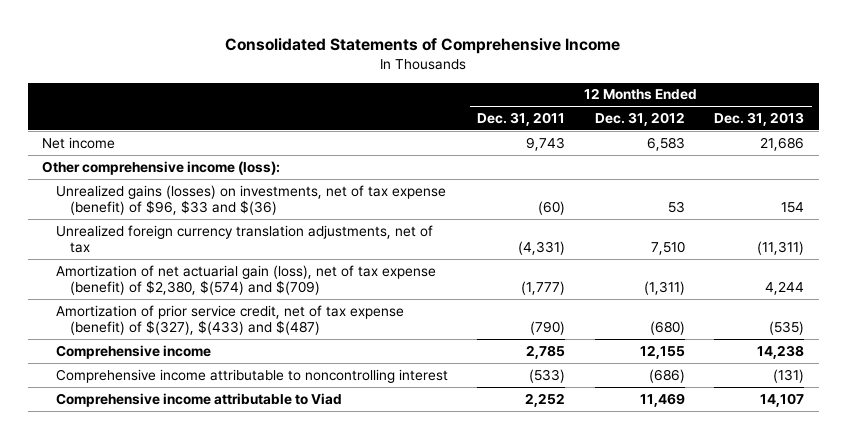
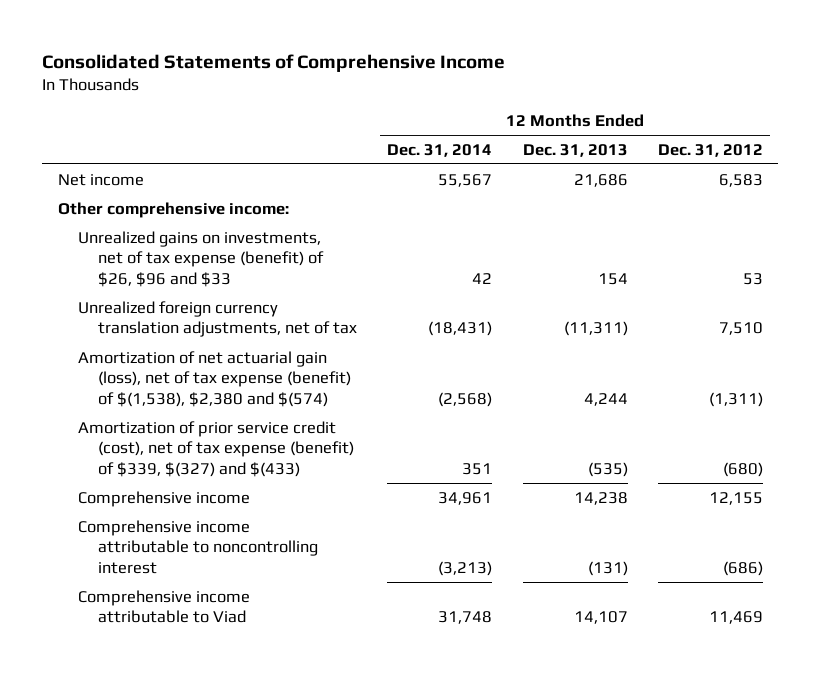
[477,112,566,127] Dec. 31, 2011 -> none
none -> [387,143,493,157] Dec. 31, 2014
[42,160,281,175] Other comprehensive income (loss): -> [57,201,289,218] Other comprehensive income:
[55,184,446,216] Unrealized gains (losses) on investments, net of tax expense (benefit) of $96, $33 and $(36) -> [77,230,324,288] Unrealized gains on investments, net of tax expense (benefit) of $26, $96 and $33
[55,264,436,296] Amortization of net actuarial gain (loss), net of tax expense (benefit) of $2,380, $(574) and $(709) -> [77,350,351,408] Amortization of net actuarial gain (loss), net of tax expense (benefit) of $(1,538), $2,380 and $(574)
[55,304,404,336] Amortization of prior service credit, net of tax expense (benefit) of $(327), $(433) and $(487) -> [77,420,354,478] Amortization of prior service credit (cost), net of tax expense (benefit) of $339, $(327) and $(433)

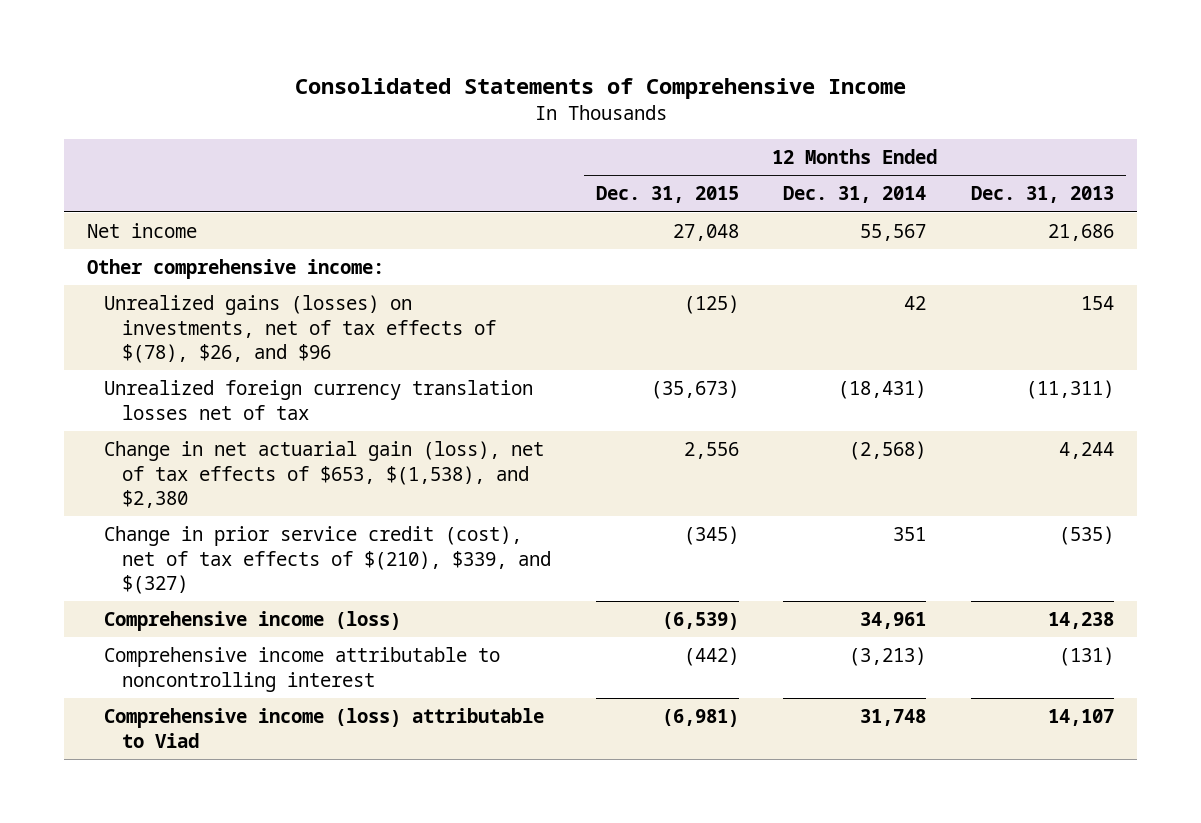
[657,143,763,157] Dec. 31, 2012 -> none
none -> [595,186,739,204] Dec. 31, 2015
[77,230,324,288] Unrealized gains on investments, net of tax expense (benefit) of $26, $96 and $33 -> [104,295,496,364] Unrealized gains (losses) on investments, net of tax effects of $(78), $26, and $96
[77,300,357,338] Unrealized foreign currency translation adjustments, net of tax -> [104,380,534,420] Unrealized foreign currency translation losses net of tax
[77,350,351,408] Amortization of net actuarial gain (loss), net of tax expense (benefit) of $(1,538), $2,380 and $(574) -> [104,441,545,509] Change in net actuarial gain (loss), net of tax effects of $653, $(1,538), and $2,380
[77,420,354,478] Amortization of prior service credit (cost), net of tax expense (benefit) of $339, $(327) and $(433) -> [104,526,551,595] Change in prior service credit (cost), net of tax effects of $(210), $339, and $(327)
[77,490,250,507] Comprehensive income -> [104,611,402,632] Comprehensive income (loss)
[77,589,250,624] Comprehensive income attributable to Viad -> [104,708,545,748] Comprehensive income (loss) attributable to Viad

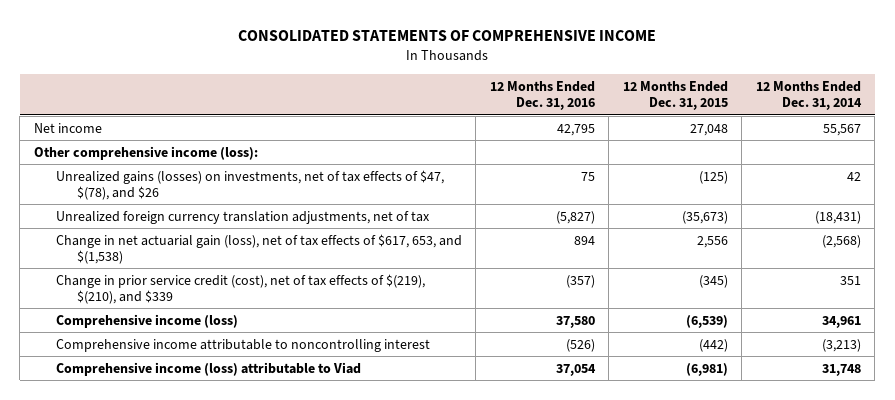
[294,78,906,100] Consolidated Statements of Comprehensive Income -> [238,30,657,42] CONSOLIDATED STATEMENTS OF COMPREHENSIVE INCOME
[971,186,1115,204] Dec. 31, 2013 -> none
none -> [489,81,595,111] 12 Months Ended Dec. 31, 2016
[86,259,384,280] Other comprehensive income: -> [33,145,258,160] Other comprehensive income (loss):
[104,295,496,364] Unrealized gains (losses) on investments, net of tax effects of $(78), $26, and $96 -> [55,169,444,200] Unrealized gains (losses) on investments, net of tax effects of $47, $(78), and $26
[104,380,534,420] Unrealized foreign currency translation losses net of tax -> [55,210,430,224] Unrealized foreign currency translation adjustments, net of tax
[104,441,545,509] Change in net actuarial gain (loss), net of tax effects of $653, $(1,538), and $2,380 -> [55,233,462,264] Change in net actuarial gain (loss), net of tax effects of $617, 653, and $(1,538)
[104,526,551,595] Change in prior service credit (cost), net of tax effects of $(210), $339, and $(327) -> [55,273,425,304] Change in prior service credit (cost), net of tax effects of $(219), $(210), and $339

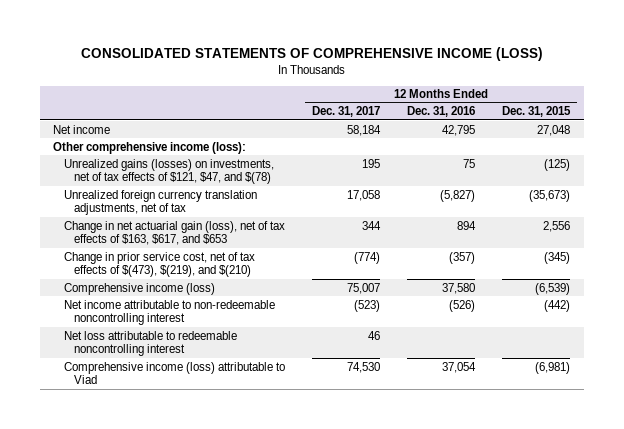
[238,30,657,42] CONSOLIDATED STATEMENTS OF COMPREHENSIVE INCOME -> [80,47,543,62] CONSOLIDATED STATEMENTS OF COMPREHENSIVE INCOME (LOSS)
[755,81,862,111] 12 Months Ended Dec. 31, 2014 -> none
none -> [311,106,380,118] Dec. 31, 2017
[55,169,444,200] Unrealized gains (losses) on investments, net of tax effects of $47, $(78), and $26 -> [63,158,274,185] Unrealized gains (losses) on investments, net of tax effects of $121, $47, and $(78)
[55,233,462,264] Change in net actuarial gain (loss), net of tax effects of $617, 653, and $(1,538) -> [63,220,285,246] Change in net actuarial gain (loss), net of tax effects of $163, $617, and $653
[55,273,425,304] Change in prior service credit (cost), net of tax effects of $(219), $(210), and $339 -> [63,251,255,278] Change in prior service cost, net of tax effects of $(473), $(219), and $(210)
[55,338,430,352] Comprehensive income attributable to noncontrolling interest -> [63,299,275,326] Net income attributable to non-redeemable noncontrolling interest
none -> [63,330,237,357] Net loss attributable to redeemable noncontrolling interest

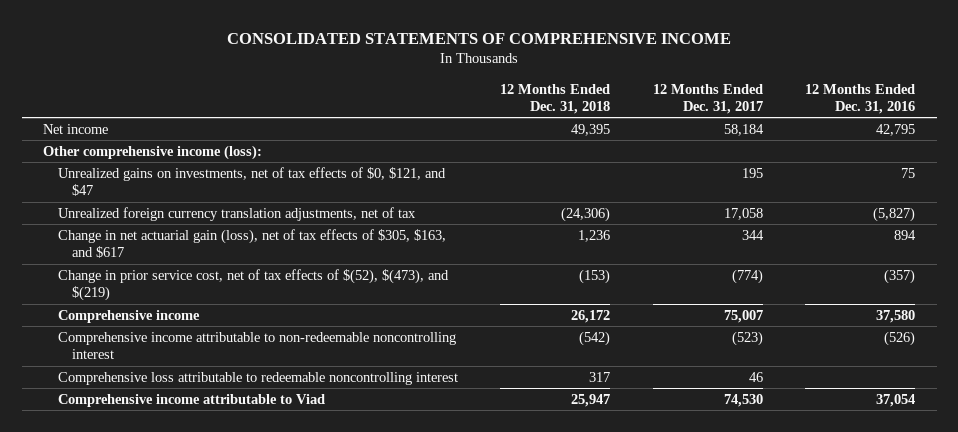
[80,47,543,62] CONSOLIDATED STATEMENTS OF COMPREHENSIVE INCOME (LOSS) -> [227,32,732,44] CONSOLIDATED STATEMENTS OF COMPREHENSIVE INCOME
[502,106,572,118] Dec. 31, 2015 -> none
none -> [500,83,611,114] 12 Months Ended Dec. 31, 2018
[63,158,274,185] Unrealized gains (losses) on investments, net of tax effects of $121, $47, and $(78) -> [57,166,446,197] Unrealized gains on investments, net of tax effects of $0, $121, and $47
[63,220,285,246] Change in net actuarial gain (loss), net of tax effects of $163, $617, and $653 -> [57,228,446,259] Change in net actuarial gain (loss), net of tax effects of $305, $163, and $617
[63,251,255,278] Change in prior service cost, net of tax effects of $(473), $(219), and $(210) -> [57,268,449,302] Change in prior service cost, net of tax effects of $(52), $(473), and $(219)
[63,282,215,295] Comprehensive income (loss) -> [57,309,200,323] Comprehensive income
[63,299,275,326] Net income attributable to non-redeemable noncontrolling interest -> [57,331,456,360] Comprehensive income attributable to non-redeemable noncontrolling interest
[63,330,237,357] Net loss attributable to redeemable noncontrolling interest -> [57,371,458,385] Comprehensive loss attributable to redeemable noncontrolling interest
[63,361,285,385] Comprehensive income (loss) attributable to Viad -> [57,393,325,407] Comprehensive income attributable to Viad

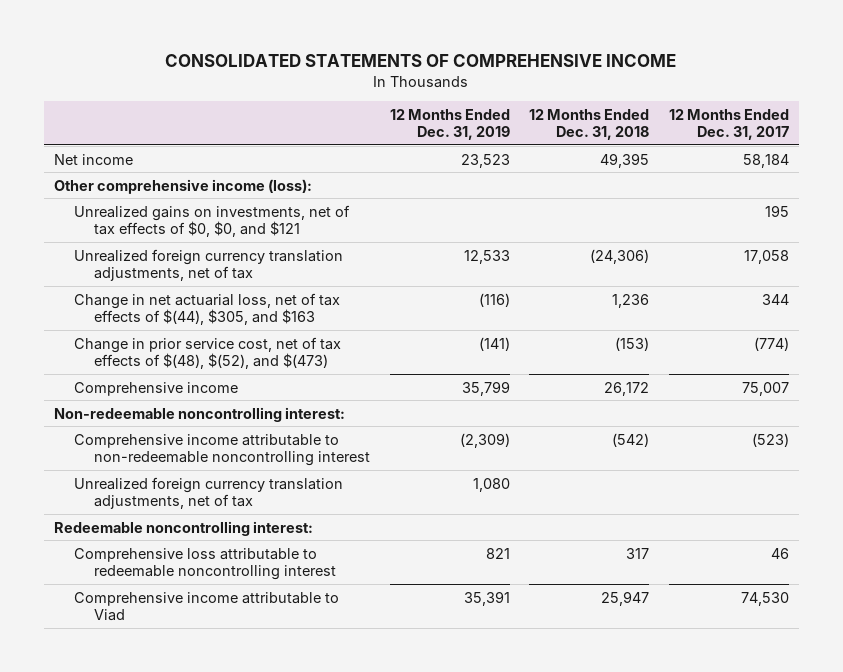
[805,83,916,114] 12 Months Ended Dec. 31, 2016 -> none
none -> [389,108,510,140] 12 Months Ended Dec. 31, 2019
[57,166,446,197] Unrealized gains on investments, net of tax effects of $0, $121, and $47 -> [73,204,350,237] Unrealized gains on investments, net of tax effects of $0, $0, and $121
[57,228,446,259] Change in net actuarial gain (loss), net of tax effects of $305, $163, and $617 -> [73,292,340,325] Change in net actuarial loss, net of tax effects of $(44), $305, and $163
[57,268,449,302] Change in prior service cost, net of tax effects of $(52), $(473), and $(219) -> [73,336,341,369] Change in prior service cost, net of tax effects of $(48), $(52), and $(473)
none -> [53,406,345,422] Non-redeemable noncontrolling interest:
none -> [73,476,343,509] Unrealized foreign currency translation adjustments, net of tax
none -> [53,520,313,536] Redeemable noncontrolling interest:

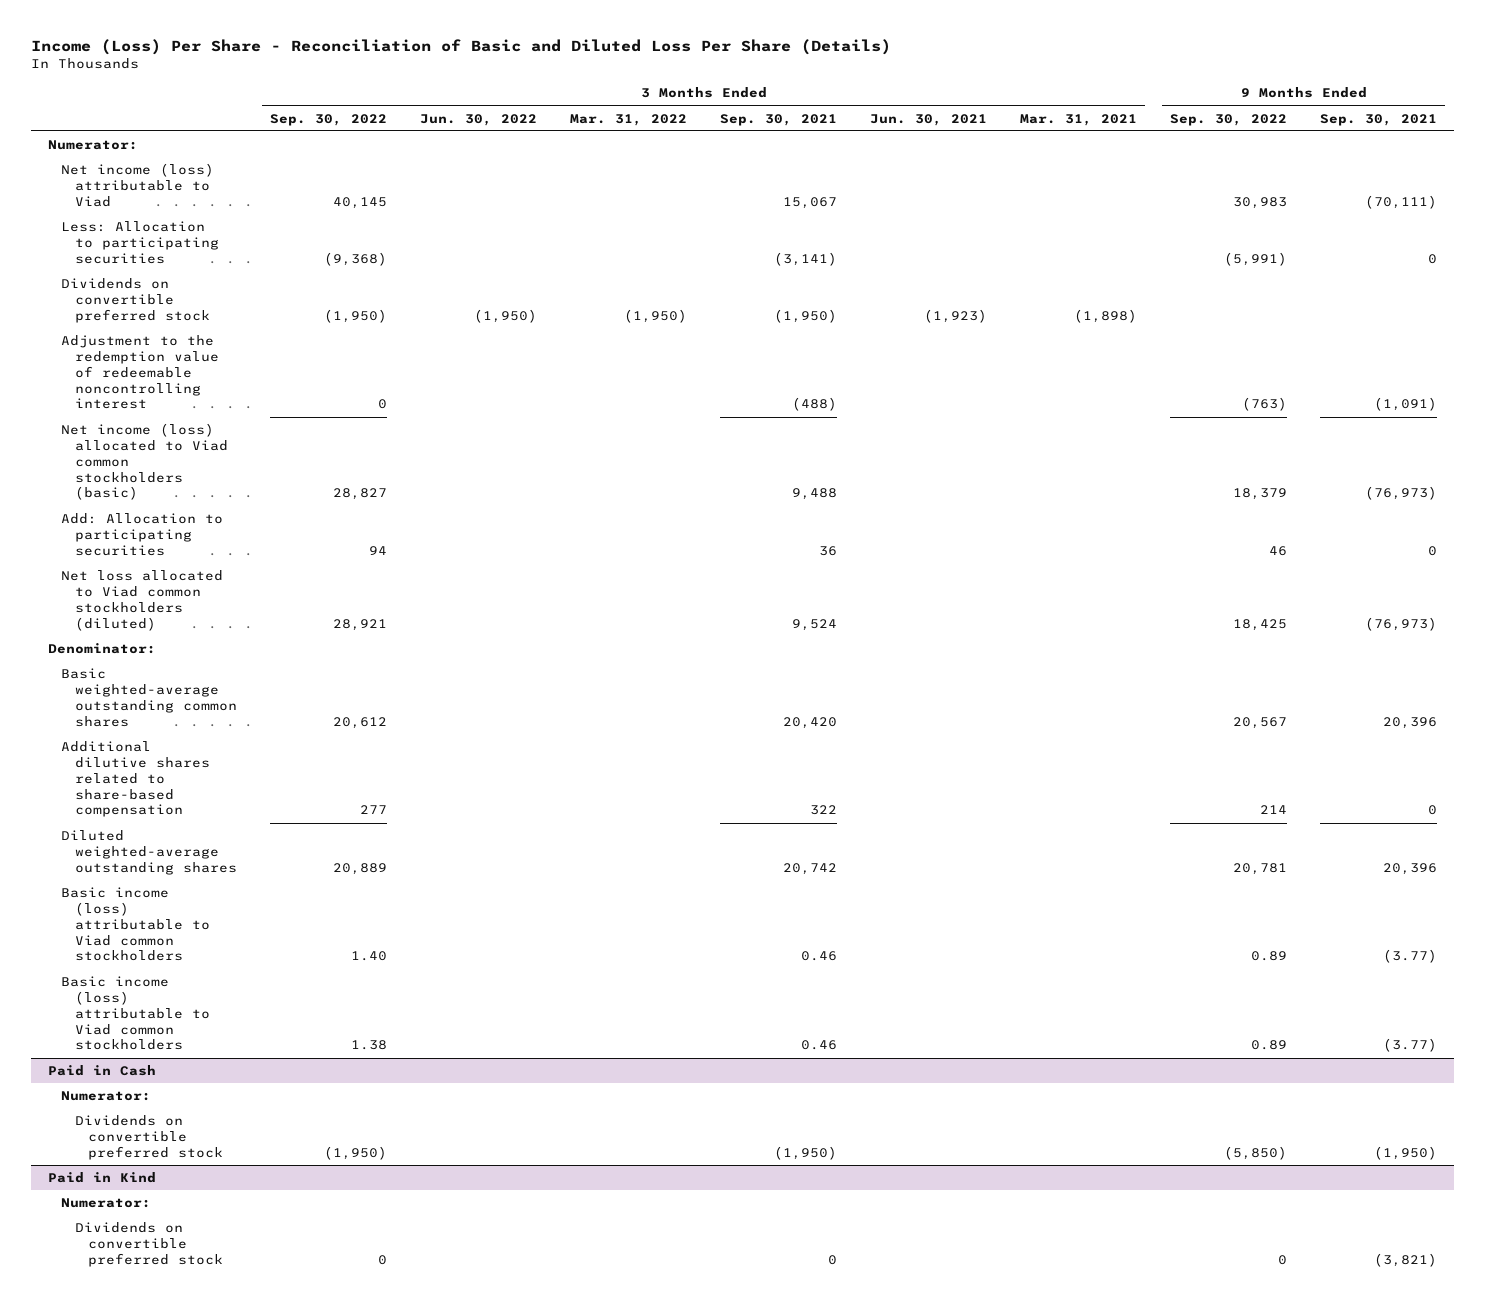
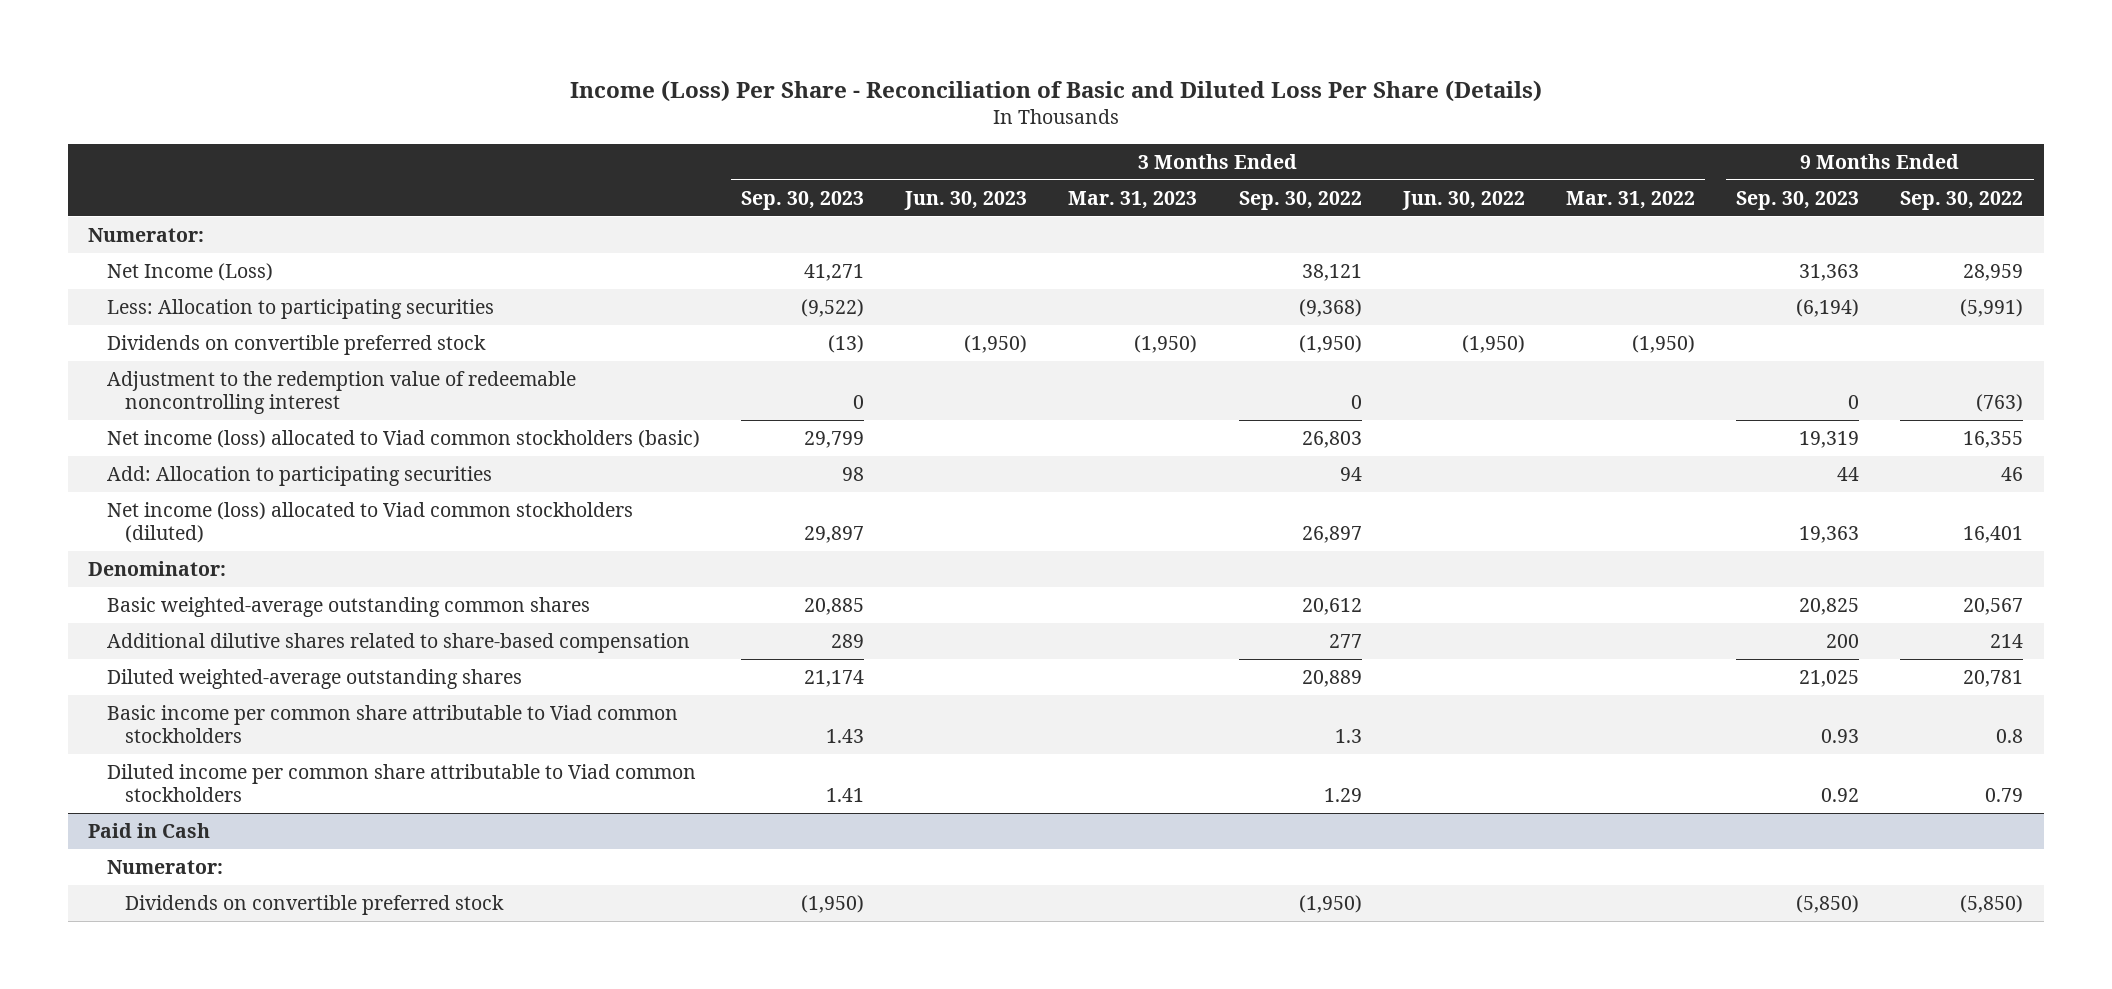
[720,113,838,126] Sep. 30, 2021 -> none
[870,113,988,126] Jun. 30, 2021 -> none
[1020,113,1138,126] Mar. 31, 2021 -> none
[1320,113,1438,126] Sep. 30, 2021 -> none
none -> [740,190,864,210] Sep. 30, 2023
none -> [904,190,1028,210] Jun. 30, 2023
none -> [1068,190,1198,209] Mar. 31, 2023
none -> [1736,190,1860,210] Sep. 30, 2023
[61,163,215,207] Net income (loss) attributable to Viad -> [106,262,273,281] Net Income (Loss)
[332,196,387,209] 40,145 -> [1301,263,1362,281] 38,121
[1233,196,1288,209] 30,983 -> [1963,263,2024,281] 28,959
[332,488,387,501] 28,827 -> [1301,430,1362,448] 26,803
[1233,488,1288,501] 18,379 -> [1963,430,2024,448] 16,355
[61,570,224,631] Net loss allocated to Viad common stockholders (diluted) -> [106,501,633,543] Net income (loss) allocated to Viad common stockholders (diluted)
[332,618,387,631] 28,921 -> [1301,525,1362,543] 26,897
[1233,618,1288,631] 18,425 -> [1963,525,2024,543] 16,401
[61,887,210,962] Basic income (loss) attributable to Viad common stockholders -> [106,704,678,743] Basic income per common share attributable to Viad common stockholders
[350,951,387,962] 1.40 -> [1334,728,1362,743] 1.3
[1251,951,1288,962] 0.89 -> [1996,728,2024,743] 0.8
[61,976,210,1051] Basic income (loss) attributable to Viad common stockholders -> [106,763,696,802] Diluted income per common share attributable to Viad common stockholders
[350,1040,387,1051] 1.38 -> [1323,787,1362,802] 1.29
[1251,1040,1288,1051] 0.89 -> [1985,787,2024,802] 0.79
[47,1172,156,1184] Paid in Kind -> none
[61,1198,152,1209] Numerator: -> none
[74,1222,224,1267] Dividends on convertible preferred stock -> none

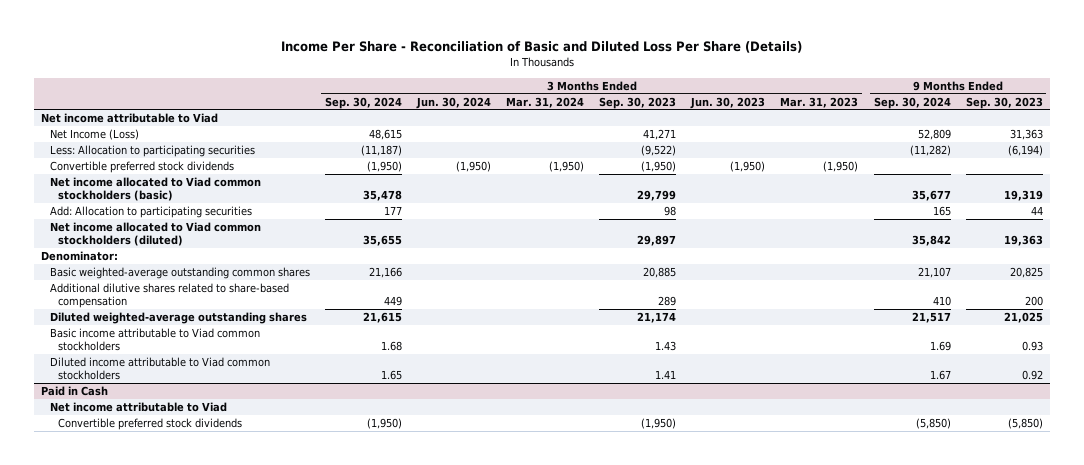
[569,80,1542,103] Income (Loss) Per Share - Reconciliation of Basic and Diluted Loss Per Share (Details) -> [281,41,803,54] Income Per Share - Reconciliation of Basic and Diluted Loss Per Share (Details)
[1238,190,1362,210] Sep. 30, 2022 -> none
[1401,190,1525,210] Jun. 30, 2022 -> none
[1566,190,1696,209] Mar. 31, 2022 -> none
[1900,190,2024,210] Sep. 30, 2022 -> none
none -> [325,96,403,109] Sep. 30, 2024
none -> [416,96,492,109] Jun. 30, 2024
none -> [506,96,585,108] Mar. 31, 2024
none -> [873,96,951,109] Sep. 30, 2024
[88,227,205,242] Numerator: -> [41,113,219,124] Net income attributable to Viad
[106,370,576,414] Adjustment to the redemption value of redeemable noncontrolling interest -> none
[106,334,486,355] Dividends on convertible preferred stock -> [49,161,234,174] Convertible preferred stock dividends
[827,334,864,353] (13) -> [641,161,677,173] (1,950)
[106,429,700,448] Net income (loss) allocated to Viad common stockholders (basic) -> [49,177,261,202] Net income allocated to Viad common stockholders (basic)
[106,501,633,543] Net income (loss) allocated to Viad common stockholders (diluted) -> [49,222,261,247] Net income allocated to Viad common stockholders (diluted)
[106,704,678,743] Basic income per common share attributable to Viad common stockholders -> [49,328,260,352] Basic income attributable to Viad common stockholders
[106,763,696,802] Diluted income per common share attributable to Viad common stockholders -> [49,357,270,381] Diluted income attributable to Viad common stockholders
[106,859,223,874] Numerator: -> [49,402,227,413] Net income attributable to Viad
[125,894,505,915] Dividends on convertible preferred stock -> [58,418,243,431] Convertible preferred stock dividends

